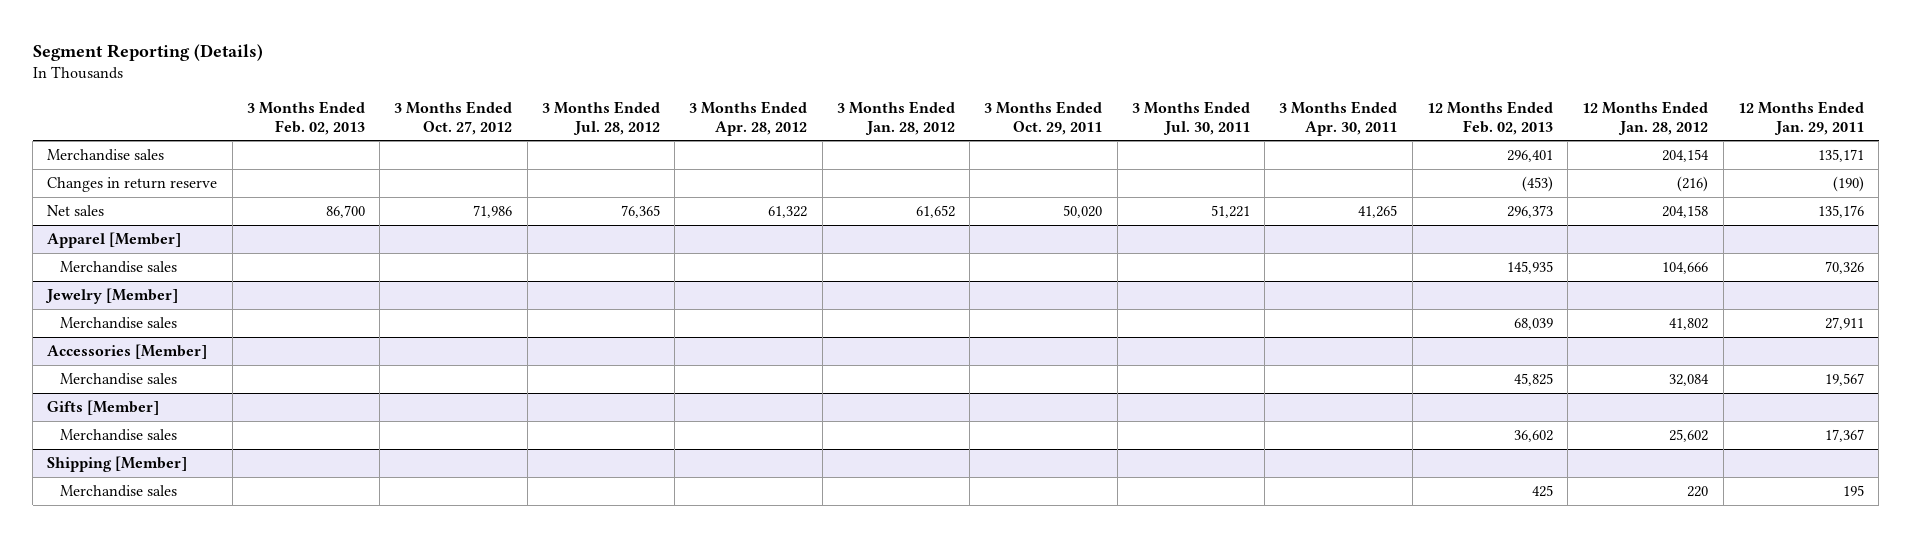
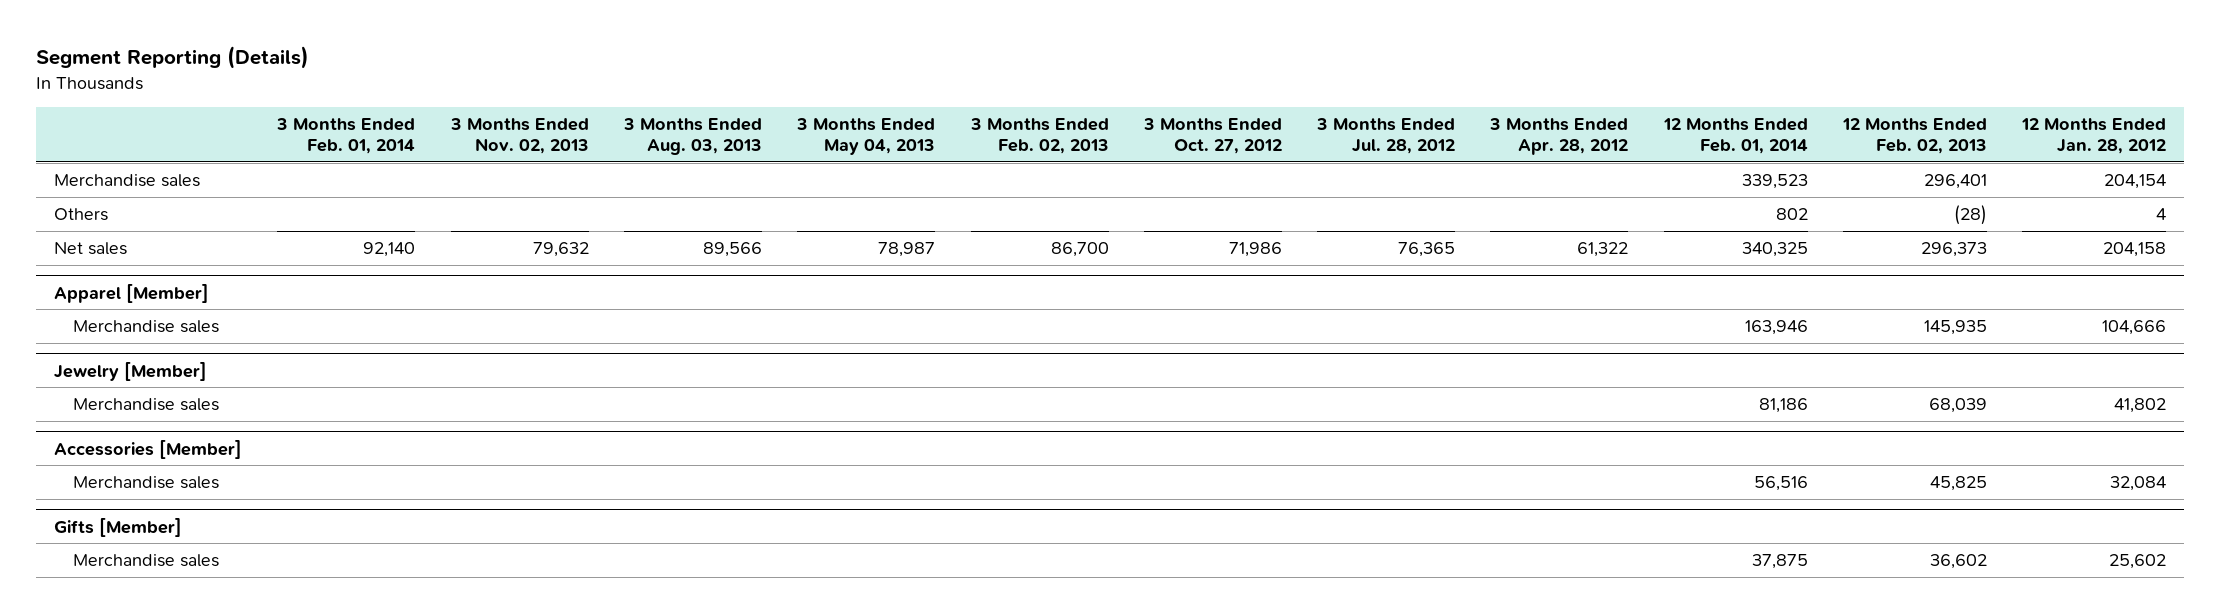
[836,101,955,135] 3 Months Ended Jan. 28, 2012 -> none
[984,101,1103,135] 3 Months Ended Oct. 29, 2011 -> none
[1131,101,1250,135] 3 Months Ended Jul. 30, 2011 -> none
[1279,101,1398,136] 3 Months Ended Apr. 30, 2011 -> none
[1737,101,1864,135] 12 Months Ended Jan. 29, 2011 -> none
none -> [276,117,416,154] 3 Months Ended Feb. 01, 2014
none -> [449,117,589,154] 3 Months Ended Nov. 02, 2013
none -> [622,117,762,155] 3 Months Ended Aug. 03, 2013
none -> [796,117,936,155] 3 Months Ended May 04, 2013
none -> [1662,117,1808,154] 12 Months Ended Feb. 01, 2014
[47,177,218,193] Changes in return reserve -> none
none -> [54,207,109,221] Others
[47,456,188,473] Shipping [Member] -> none
[60,485,178,498] Merchandise sales -> none

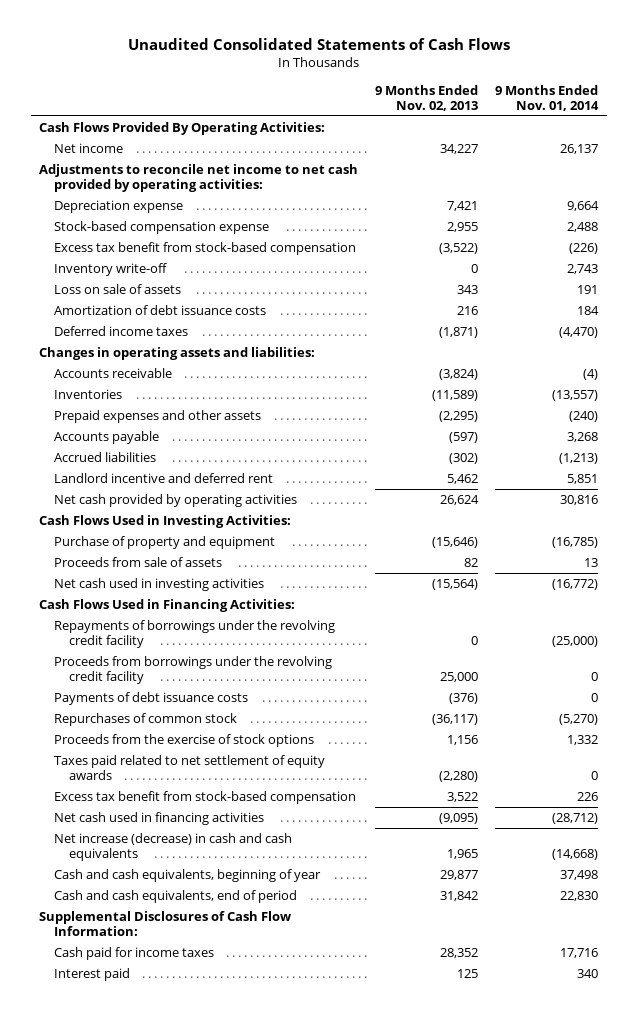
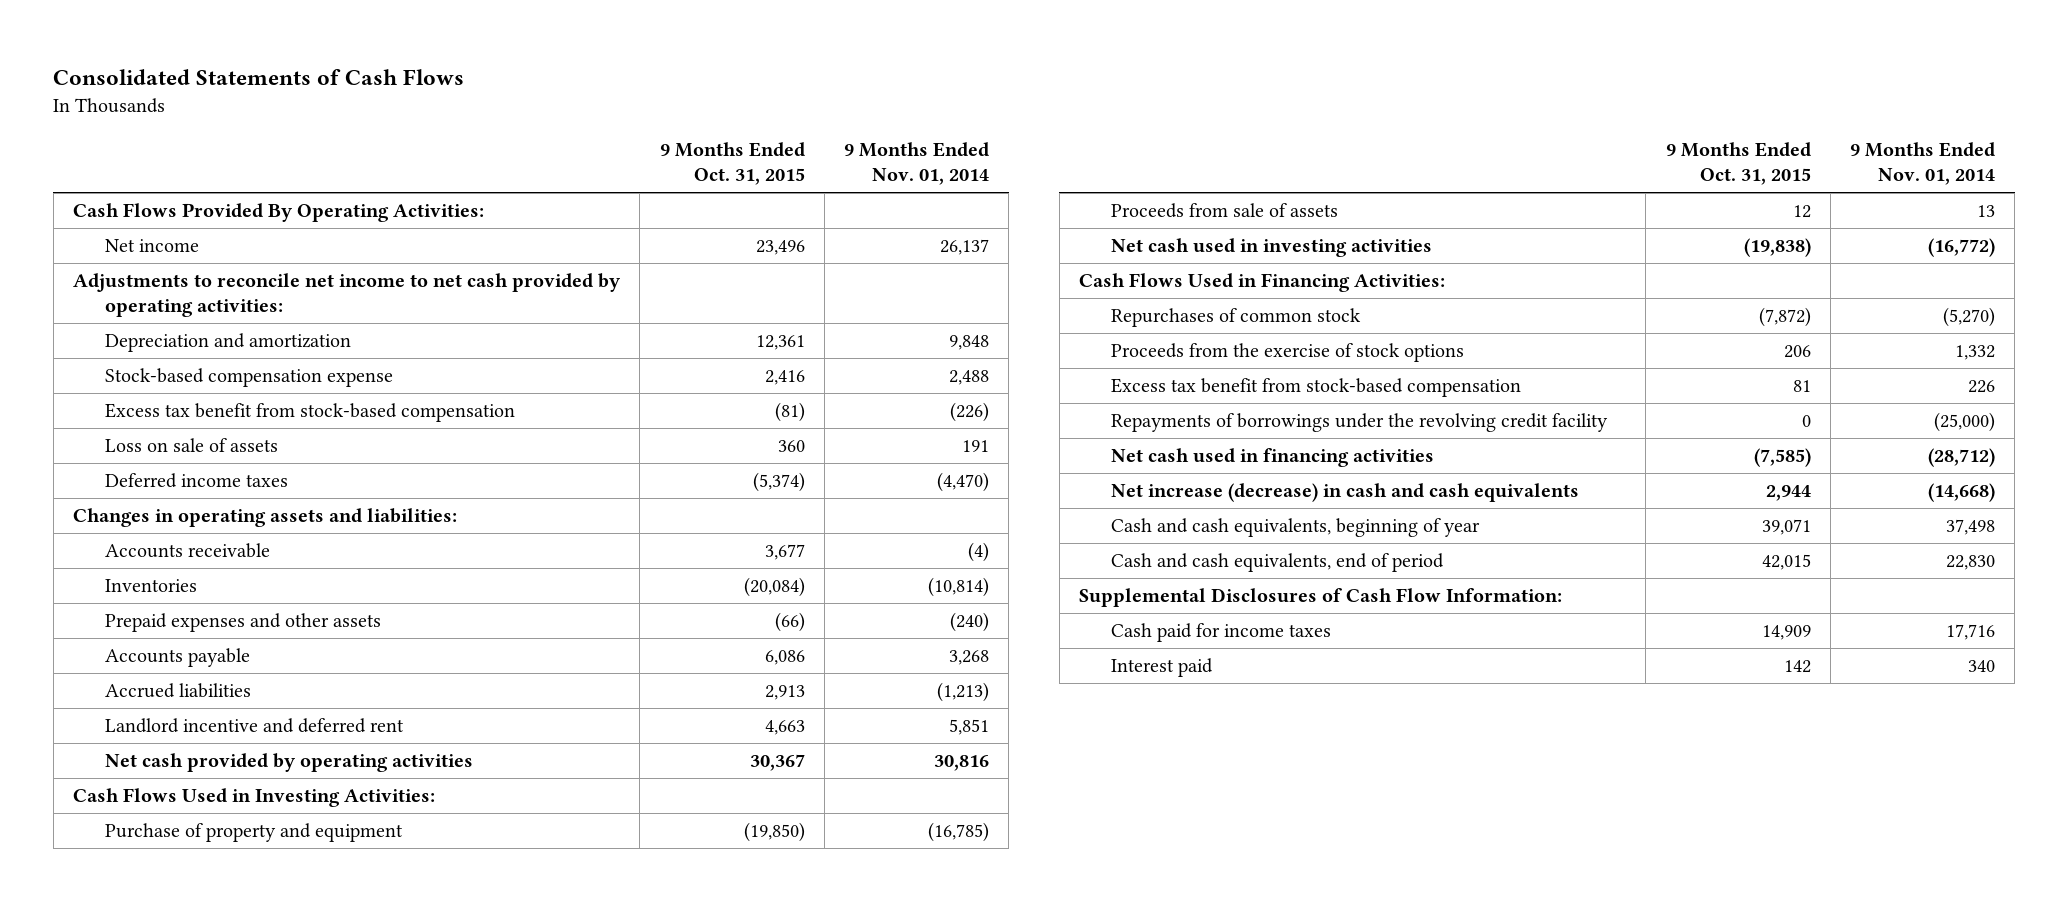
[127,38,510,51] Unaudited Consolidated Statements of Cash Flows -> [53,68,465,85] Consolidated Statements of Cash Flows
[375,84,479,111] 9 Months Ended Nov. 02, 2013 -> none
none -> [659,142,805,186] 9 Months Ended Oct. 31, 2015
[54,199,184,213] Depreciation expense -> [104,333,351,353] Depreciation and amortization
[567,200,600,211] 9,664 -> [949,335,990,351] 9,848
[54,262,168,276] Inventory write-off -> none
[54,304,267,315] Amortization of debt issuance costs -> none
[552,389,599,401] (13,557) -> [928,577,990,598] (10,814)
[54,655,333,685] Proceeds from borrowings under the revolving credit facility -> none
[54,691,249,705] Payments of debt issuance costs -> none
[54,754,326,781] Taxes paid related to net settlement of equity awards -> none
[54,619,336,649] Repayments of borrowings under the revolving credit facility -> [1110,413,1608,433] Repayments of borrowings under the revolving credit facility

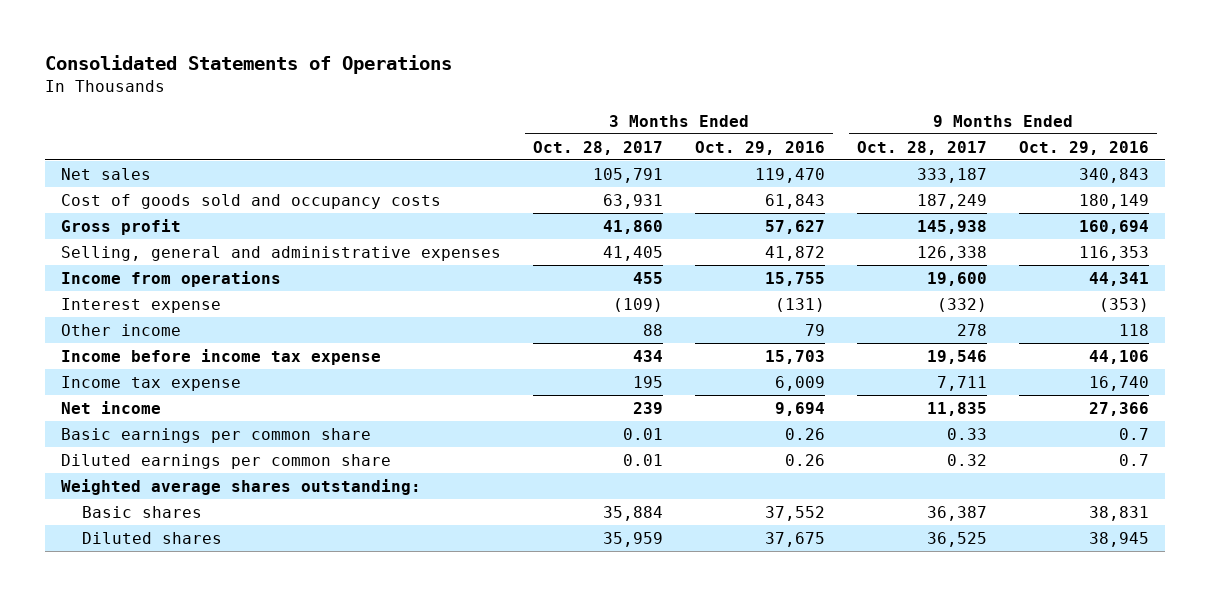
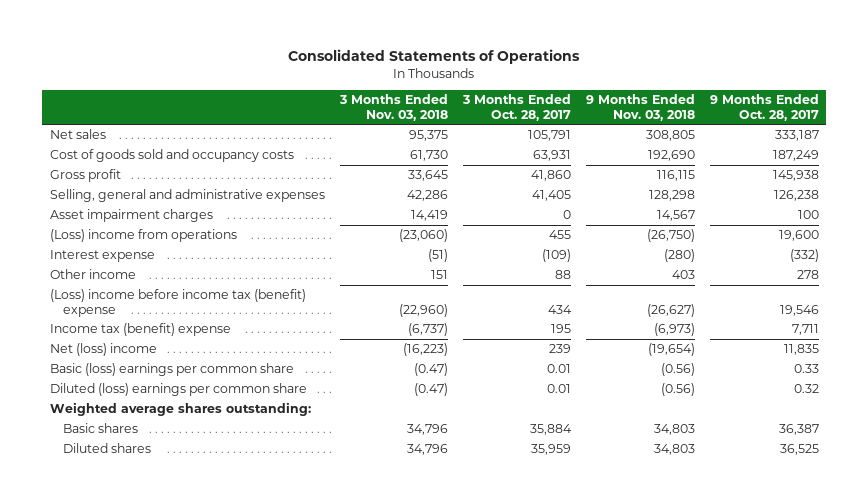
[694,140,825,155] Oct. 29, 2016 -> none
[1018,140,1149,155] Oct. 29, 2016 -> none
none -> [338,94,448,121] 3 Months Ended Nov. 03, 2018
none -> [585,94,695,121] 9 Months Ended Nov. 03, 2018
[916,245,987,261] 126,338 -> [773,190,819,202] 126,238
none -> [49,209,213,223] Asset impairment charges
[60,270,281,287] Income from operations -> [49,229,237,243] (Loss) income from operations
[60,348,381,365] Income before income tax expense -> [49,289,306,317] (Loss) income before income tax (benefit) expense
[60,375,241,391] Income tax expense -> [49,323,231,337] Income tax (benefit) expense
[60,400,161,414] Net income -> [49,343,157,357] Net (loss) income
[60,427,371,443] Basic earnings per common share -> [49,363,294,377] Basic (loss) earnings per common share
[60,453,391,469] Diluted earnings per common share -> [49,383,307,397] Diluted (loss) earnings per common share

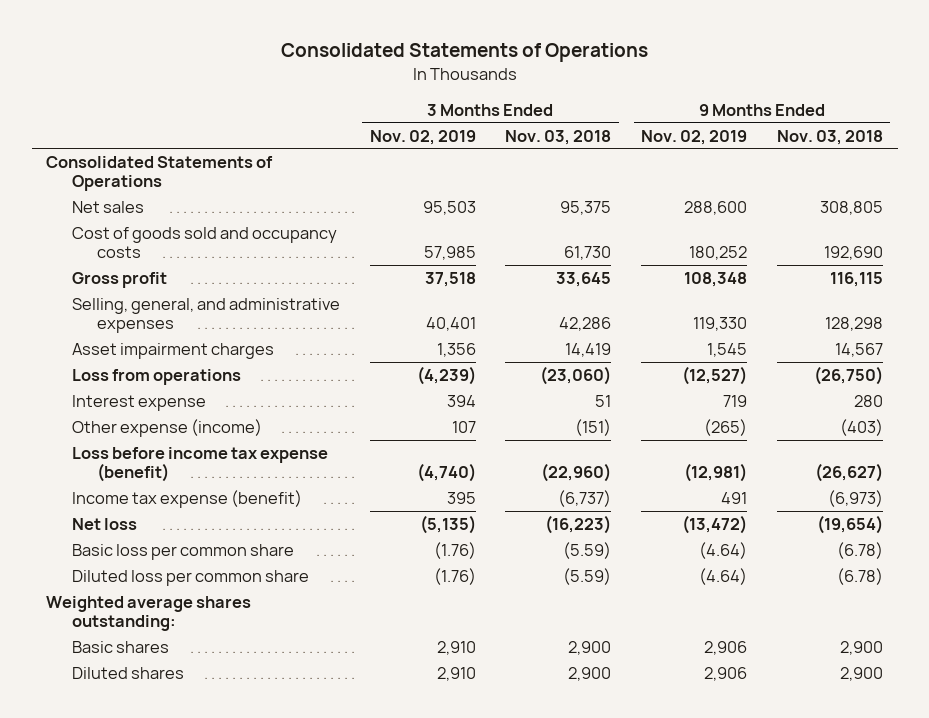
[461,94,571,121] 3 Months Ended Oct. 28, 2017 -> none
[709,94,819,121] 9 Months Ended Oct. 28, 2017 -> none
none -> [369,129,476,145] Nov. 02, 2019
none -> [641,129,748,145] Nov. 02, 2019
none -> [46,156,274,192] Consolidated Statements of Operations
[49,189,325,203] Selling, general and administrative expenses -> [71,298,340,334] Selling, general, and administrative expenses
[49,229,237,243] (Loss) income from operations -> [71,369,241,386] Loss from operations
[427,249,448,263] (51) -> [595,395,612,408] 51
[663,249,695,263] (280) -> [853,395,883,408] 280
[49,269,136,280] Other income -> [71,419,262,438] Other expense (income)
[430,270,448,280] 151 -> [575,419,612,437] (151)
[671,270,695,280] 403 -> [839,419,883,437] (403)
[49,289,306,317] (Loss) income before income tax (benefit) expense -> [71,447,328,483] Loss before income tax expense (benefit)
[49,323,231,337] Income tax (benefit) expense -> [71,490,302,509] Income tax expense (benefit)
[49,343,157,357] Net (loss) income -> [71,518,137,531] Net loss
[49,363,294,377] Basic (loss) earnings per common share -> [71,544,294,561] Basic loss per common share
[413,363,448,377] (0.47) -> [563,542,612,560] (5.59)
[660,363,695,377] (0.56) -> [836,542,883,560] (6.78)
[49,383,307,397] Diluted (loss) earnings per common share -> [71,570,309,587] Diluted loss per common share
[413,383,448,397] (0.47) -> [563,568,612,586] (5.59)
[660,383,695,397] (0.56) -> [836,568,883,586] (6.78)
[406,424,448,436] 34,796 -> [568,641,612,656] 2,900
[653,424,695,436] 34,803 -> [839,641,883,656] 2,900
[406,444,448,456] 34,796 -> [568,667,612,682] 2,900
[653,444,695,456] 34,803 -> [839,667,883,682] 2,900

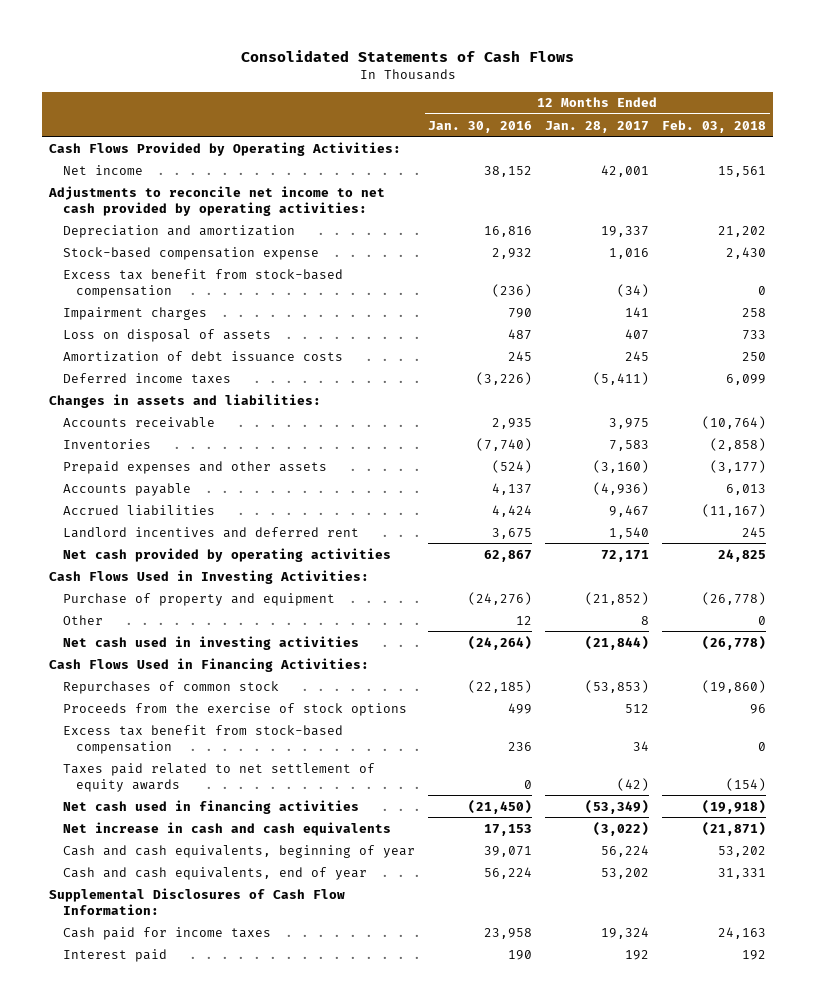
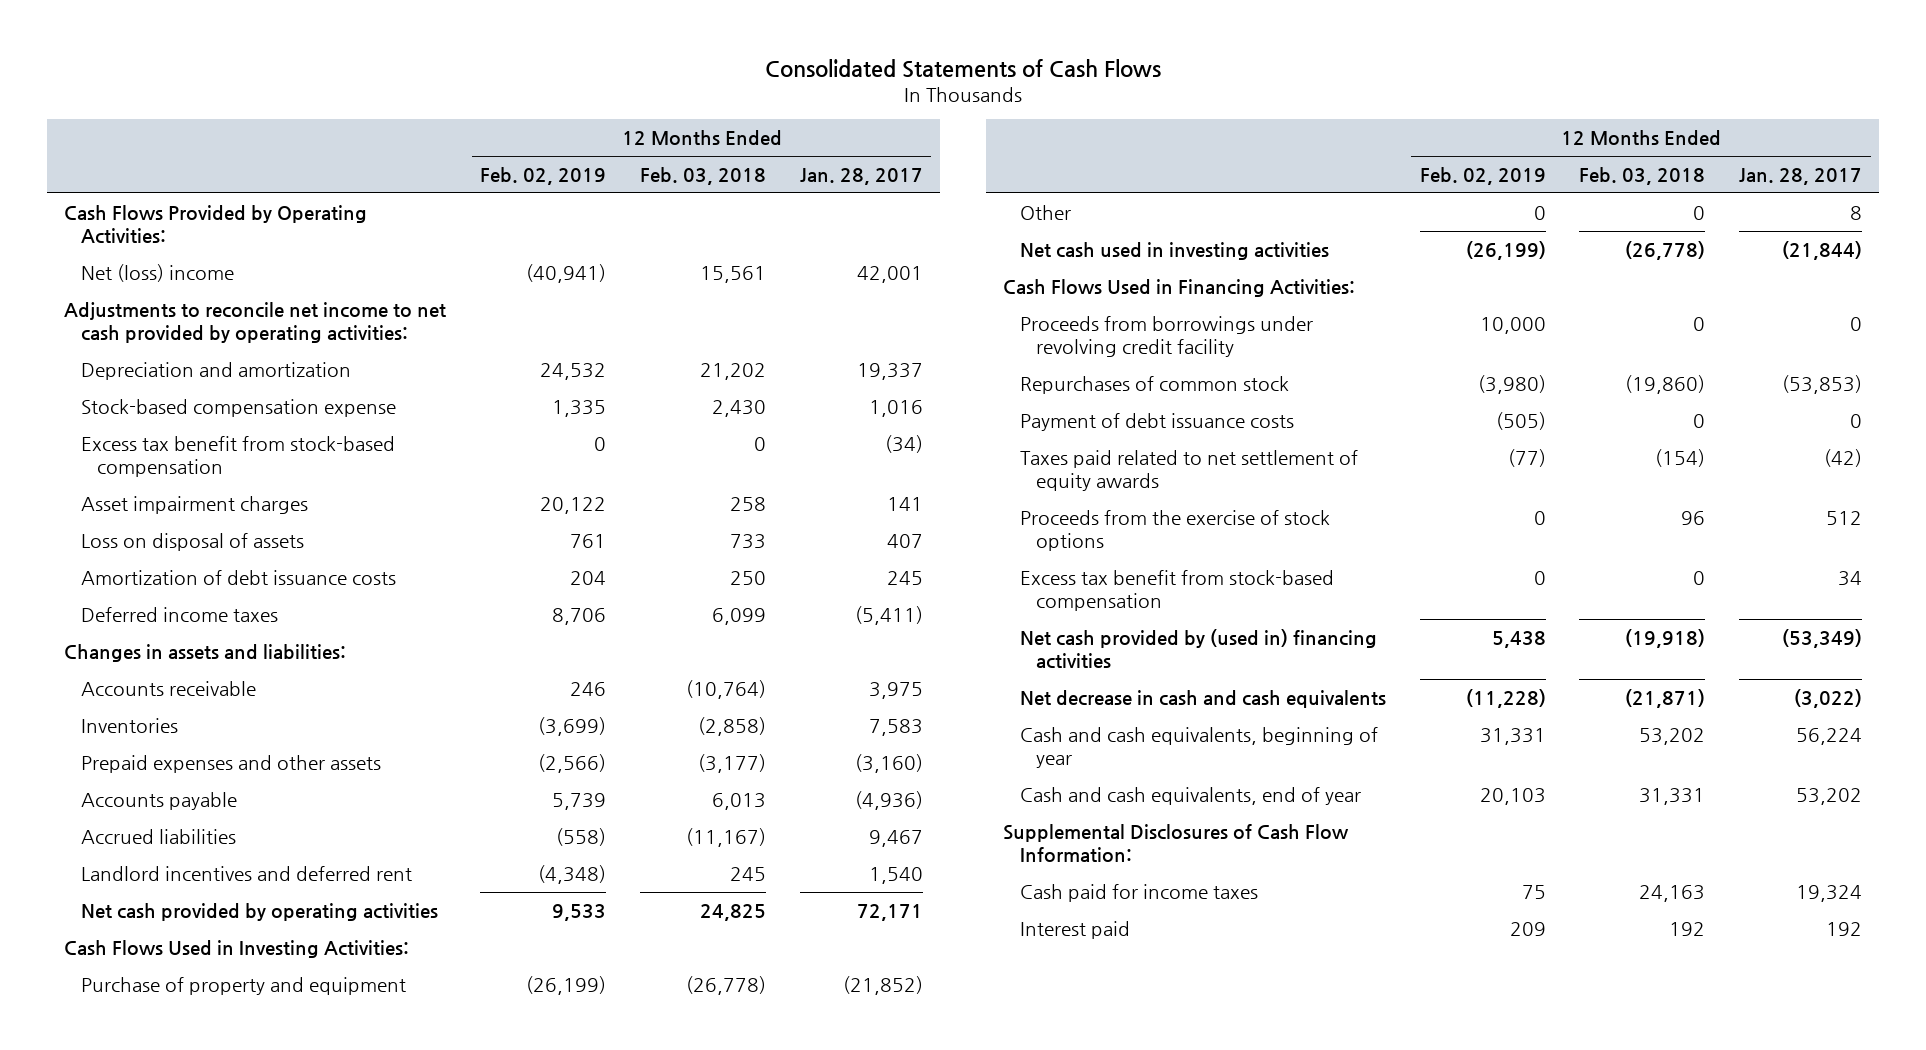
[427,120,532,133] Jan. 30, 2016 -> none
none -> [480,166,607,185] Feb. 02, 2019
[62,164,143,175] Net income -> [80,263,234,282] Net (loss) income
[62,306,207,320] Impairment charges -> [80,495,308,514] Asset impairment charges
none -> [1019,315,1313,358] Proceeds from borrowings under revolving credit facility
none -> [1019,412,1294,431] Payment of debt issuance costs
[62,762,375,792] Taxes paid related to net settlement of equity awards -> [1019,449,1358,492] Taxes paid related to net settlement of equity awards
[62,799,359,814] Net cash used in financing activities -> [1019,628,1377,670] Net cash provided by (used in) financing activities
[62,821,391,836] Net increase in cash and cash equivalents -> [1019,689,1386,708] Net decrease in cash and cash equivalents

